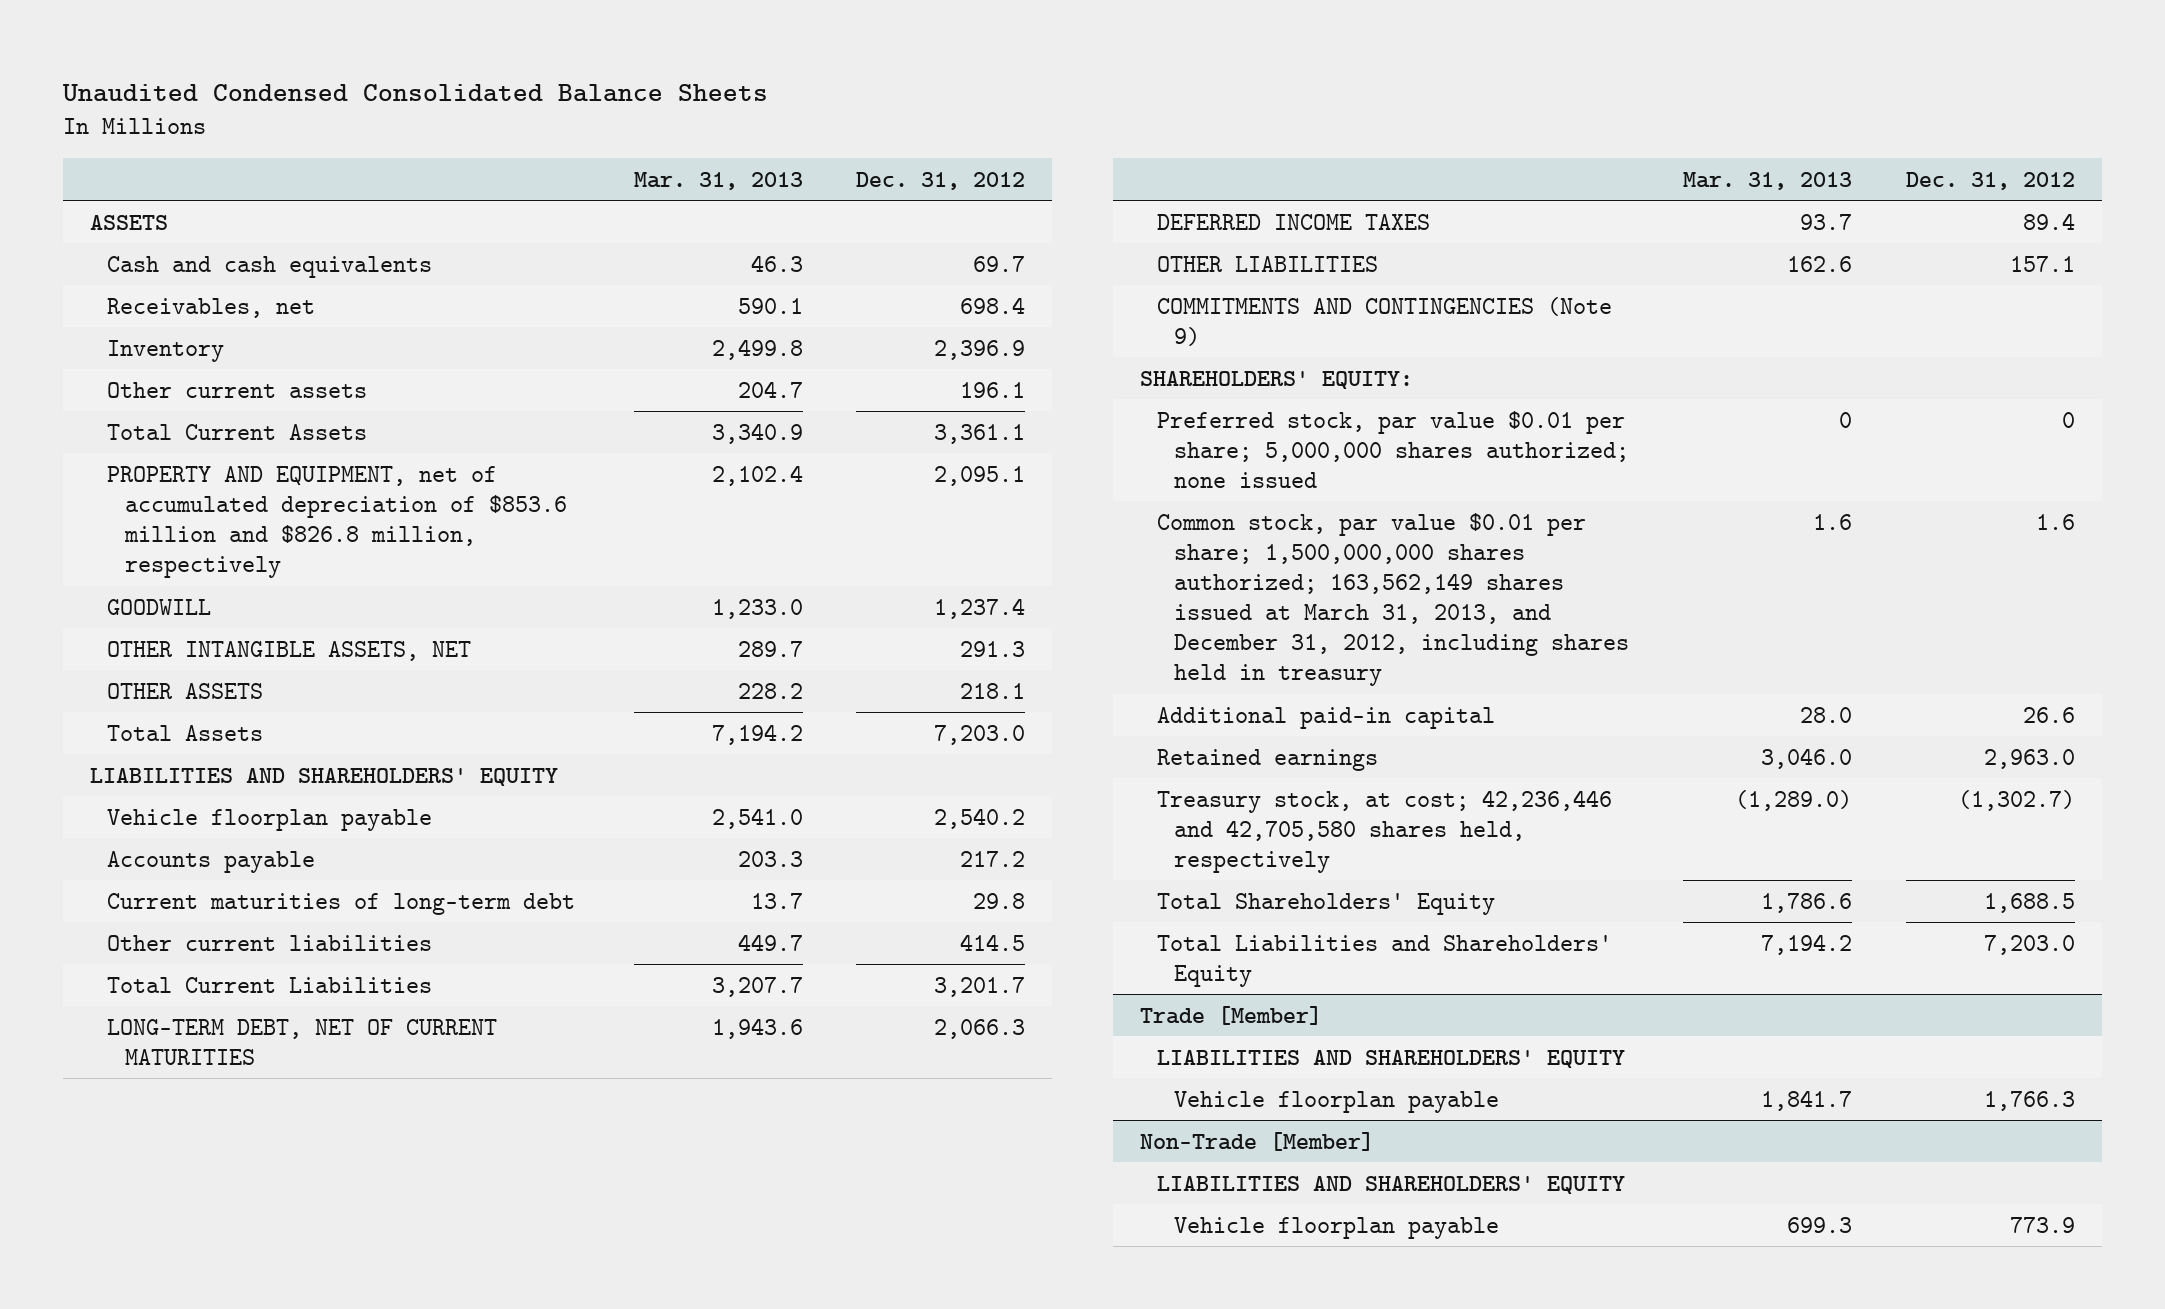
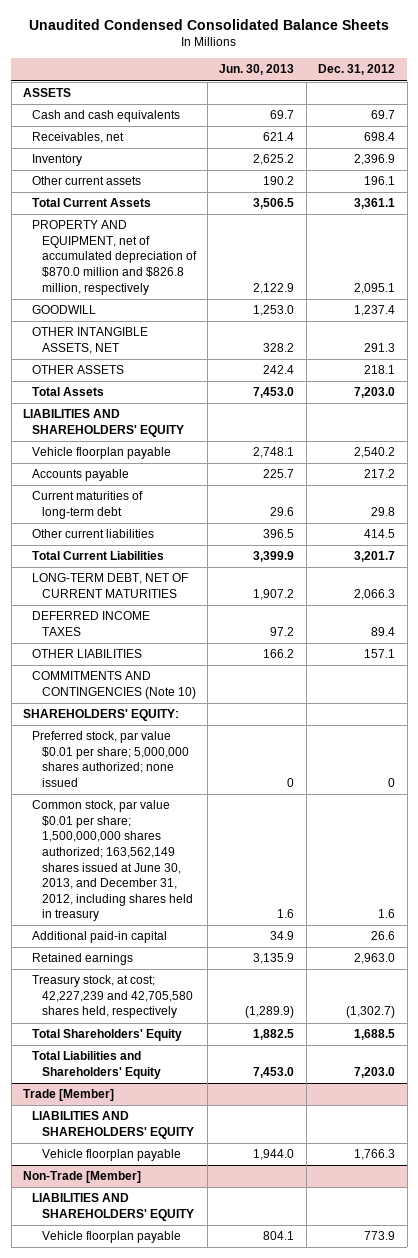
[633,171,803,190] Mar. 31, 2013 -> none
none -> [219,64,295,76] Jun. 30, 2013
[107,465,567,578] PROPERTY AND EQUIPMENT, net of accumulated depreciation of $853.6 million and $826.8 million, respectively -> [32,220,197,295] PROPERTY AND EQUIPMENT, net of accumulated depreciation of $870.0 million and $826.8 million, respectively
[1157,296,1613,346] COMMITMENTS AND CONTINGENCIES (Note 9) -> [32,671,196,699] COMMITMENTS AND CONTINGENCIES (Note 10)
[1157,512,1630,686] Common stock, par value $0.01 per share; 1,500,000,000 shares authorized; 163,562,149 shares issued at March 31, 2013, and December 31, 2012, including shares held in treasury -> [32,800,193,922] Common stock, par value $0.01 per share; 1,500,000,000 shares authorized; 163,562,149 shares issued at June 30, 2013, and December 31, 2012, including shares held in treasury
[1157,789,1613,873] Treasury stock, at cost; 42,236,446 and 42,705,580 shares held, respectively -> [32,975,193,1019] Treasury stock, at cost; 42,227,239 and 42,705,580 shares held, respectively

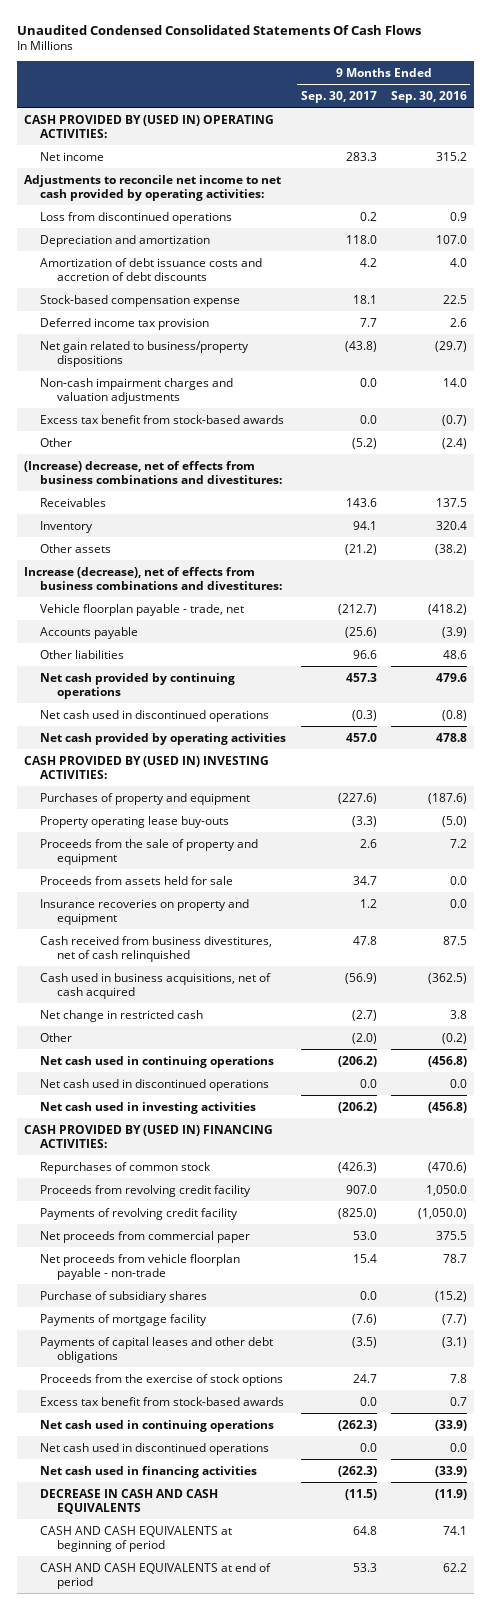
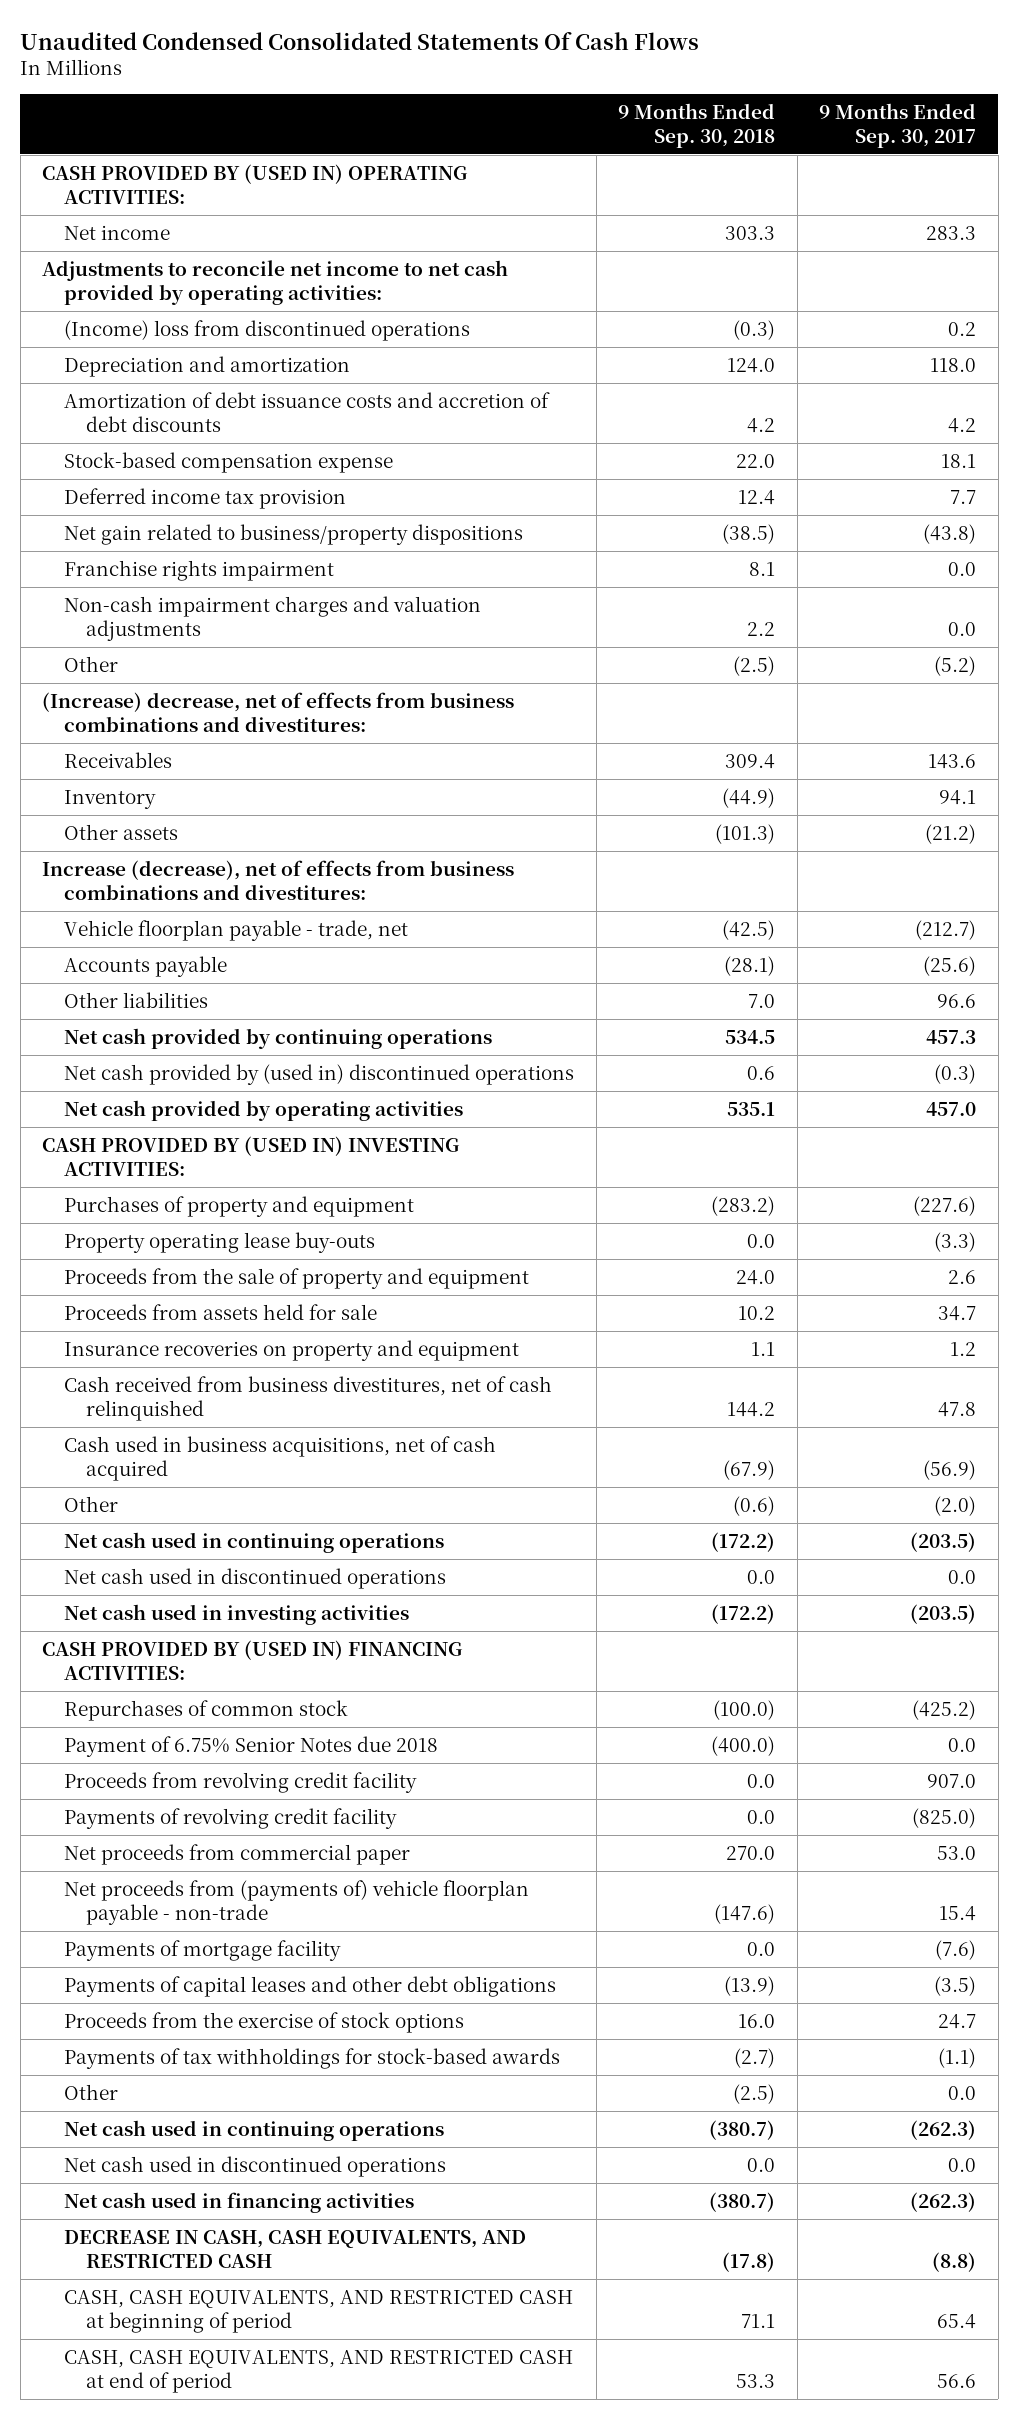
[390,90,467,103] Sep. 30, 2016 -> none
none -> [618,102,776,148] 9 Months Ended Sep. 30, 2018
[40,211,233,224] Loss from discontinued operations -> [64,319,471,341] (Income) loss from discontinued operations
none -> [64,559,335,581] Franchise rights impairment
[40,414,285,424] Excess tax benefit from stock-based awards -> none
[40,709,270,722] Net cash used in discontinued operations -> [64,1063,575,1085] Net cash provided by (used in) discontinued operations
[40,1009,204,1022] Net change in restricted cash -> none
[337,1055,377,1067] (206.2) -> [910,1531,977,1552] (203.5)
[337,1101,377,1113] (206.2) -> [910,1603,977,1624] (203.5)
[337,1161,377,1173] (426.3) -> [912,1699,977,1720] (425.2)
none -> [64,1735,439,1757] Payment of 6.75% Senior Notes due 2018
[40,1290,208,1303] Purchase of subsidiary shares -> none
[40,1253,241,1281] Net proceeds from vehicle floorplan payable - non-trade -> [64,1879,530,1925] Net proceeds from (payments of) vehicle floorplan payable - non-trade
[40,1396,285,1406] Excess tax benefit from stock-based awards -> none
none -> [64,2047,561,2069] Payments of tax withholdings for stock-based awards
none -> [64,2083,119,2100] Other
[40,1488,219,1515] DECREASE IN CASH AND CASH EQUIVALENTS -> [64,2229,527,2268] DECREASE IN CASH, CASH EQUIVALENTS, AND RESTRICTED CASH
[344,1488,377,1500] (11.5) -> [932,2251,977,2272] (8.8)
[40,1525,233,1553] CASH AND CASH EQUIVALENTS at beginning of period -> [64,2289,574,2333] CASH, CASH EQUIVALENTS, AND RESTRICTED CASH at beginning of period
[352,1525,377,1535] 64.8 -> [937,2313,977,2329] 65.4
[40,1562,272,1590] CASH AND CASH EQUIVALENTS at end of period -> [64,2349,574,2393] CASH, CASH EQUIVALENTS, AND RESTRICTED CASH at end of period
[352,1562,377,1572] 53.3 -> [937,2373,977,2388] 56.6

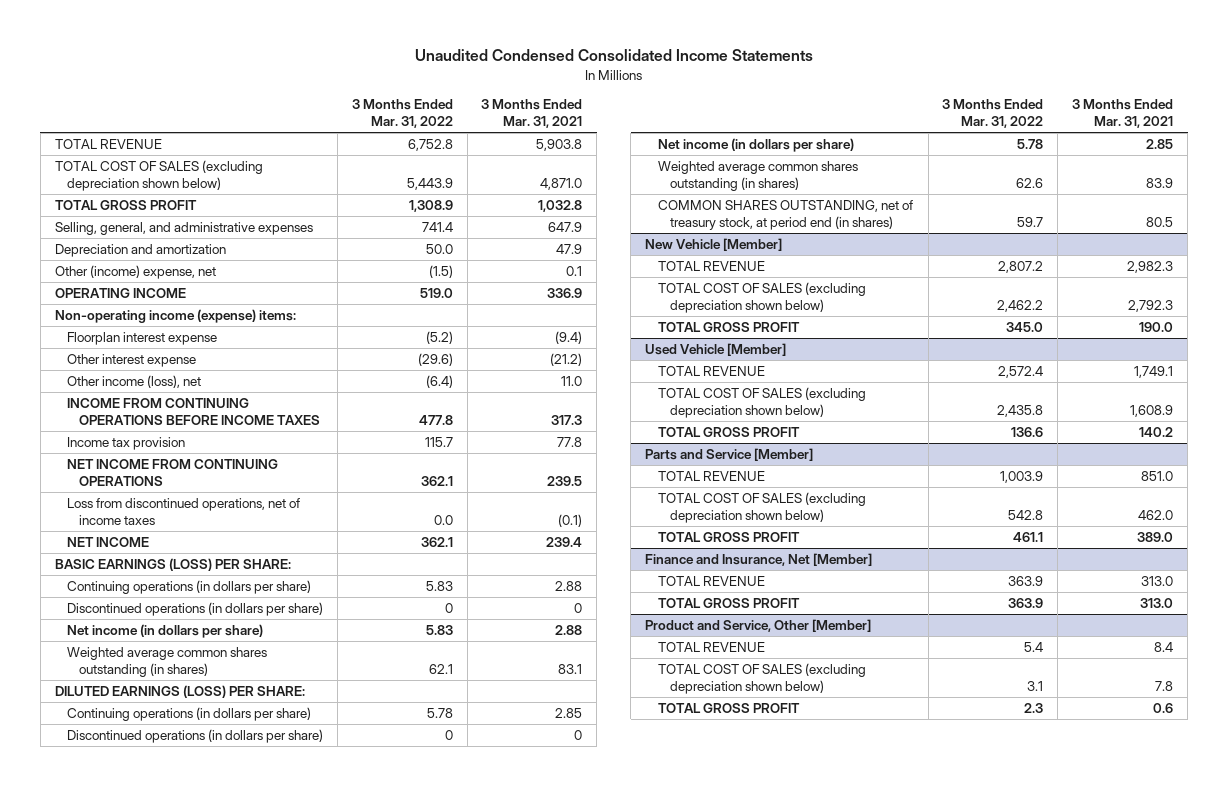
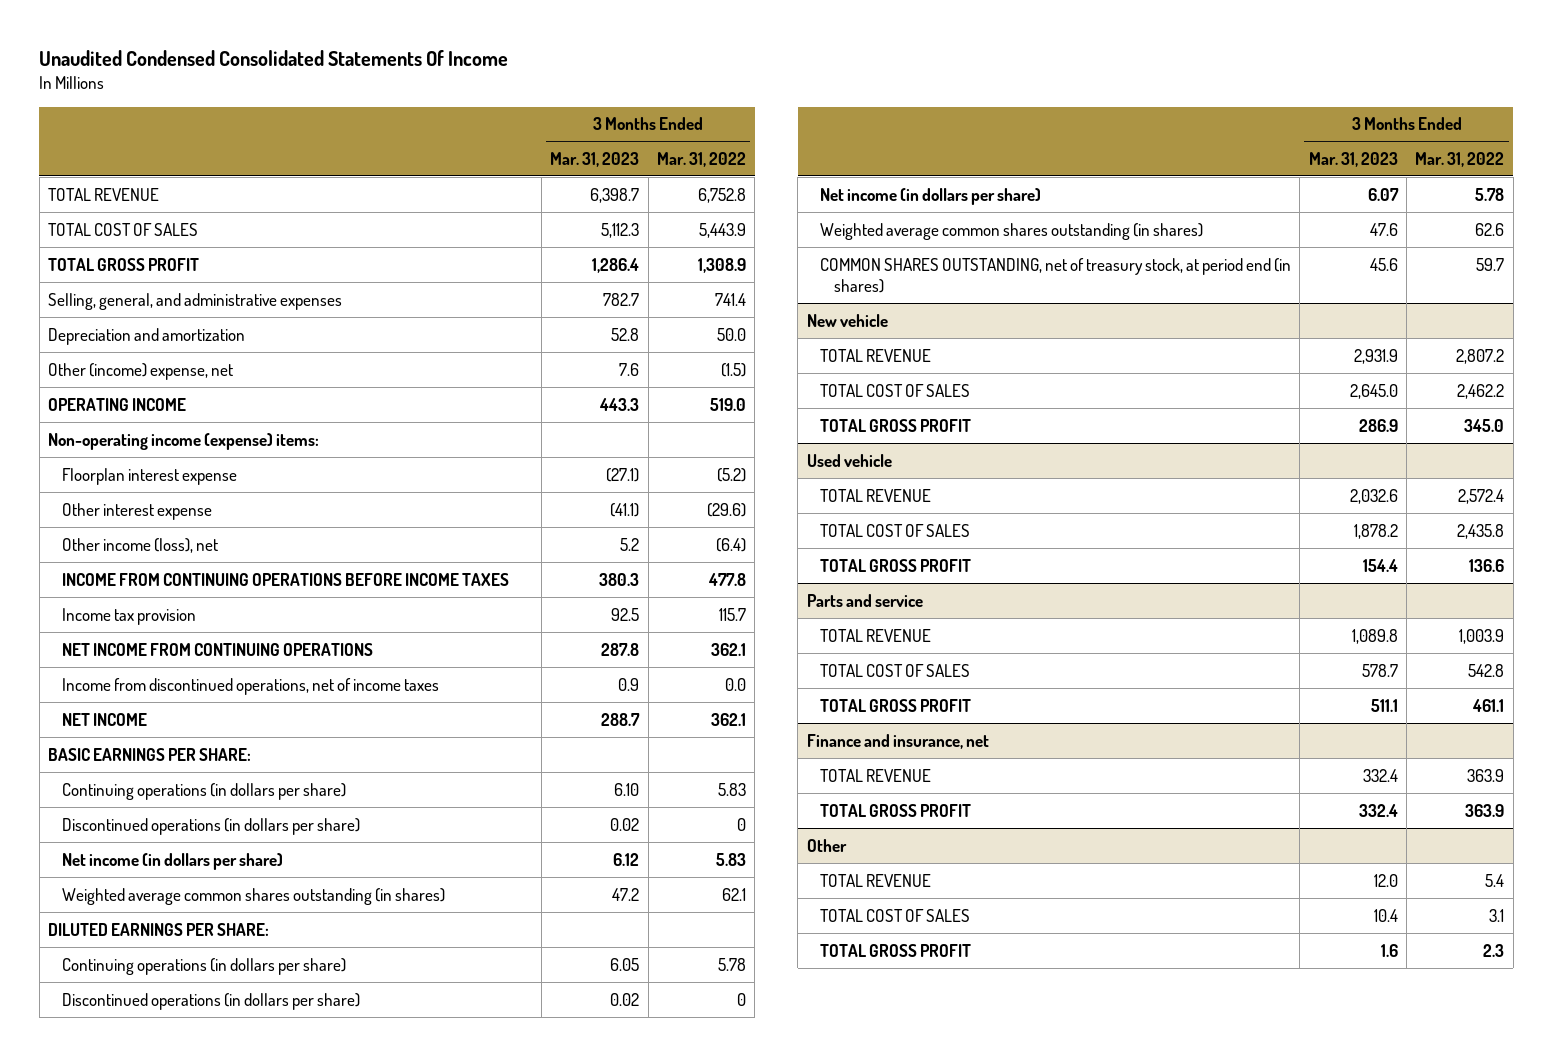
[414,49,813,62] Unaudited Condensed Consolidated Income Statements -> [39,50,509,67] Unaudited Condensed Consolidated Statements Of Income
[481,99,583,129] 3 Months Ended Mar. 31, 2021 -> none
none -> [550,151,640,167] Mar. 31, 2023
[54,160,263,191] TOTAL COST OF SALES (excluding depreciation shown below) -> [48,222,199,236] TOTAL COST OF SALES
[66,498,300,525] Loss from discontinued operations, net of income taxes -> [61,677,439,695] Income from discontinued operations, net of income taxes
[54,558,291,572] BASIC EARNINGS (LOSS) PER SHARE: -> [48,747,252,761] BASIC EARNINGS PER SHARE:
[54,685,305,699] DILUTED EARNINGS (LOSS) PER SHARE: -> [48,922,270,936] DILUTED EARNINGS PER SHARE:
[645,238,783,252] New Vehicle [Member] -> [806,313,888,327] New vehicle
[657,282,866,313] TOTAL COST OF SALES (excluding depreciation shown below) -> [820,383,971,397] TOTAL COST OF SALES
[645,343,787,357] Used Vehicle [Member] -> [806,453,892,467] Used vehicle
[657,387,866,418] TOTAL COST OF SALES (excluding depreciation shown below) -> [820,523,971,537] TOTAL COST OF SALES
[645,448,814,462] Parts and Service [Member] -> [806,593,923,607] Parts and service
[657,492,866,523] TOTAL COST OF SALES (excluding depreciation shown below) -> [820,663,971,677] TOTAL COST OF SALES
[645,553,873,567] Finance and Insurance, Net [Member] -> [806,733,989,749] Finance and insurance, net
[645,619,872,633] Product and Service, Other [Member] -> [806,838,847,852] Other
[657,663,866,694] TOTAL COST OF SALES (excluding depreciation shown below) -> [820,908,971,922] TOTAL COST OF SALES

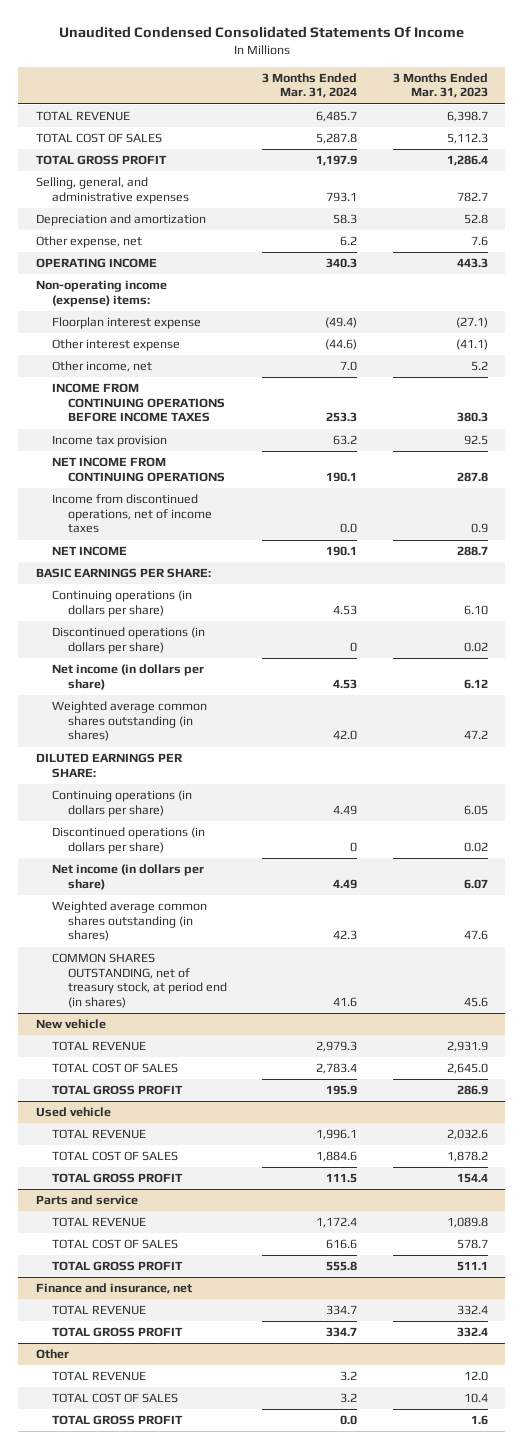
[656,151,746,167] Mar. 31, 2022 -> none
none -> [262,72,358,99] 3 Months Ended Mar. 31, 2024
[48,362,234,380] Other (income) expense, net -> [35,236,142,249] Other expense, net
[61,537,218,553] Other income (loss), net -> [51,361,152,373] Other income, net

